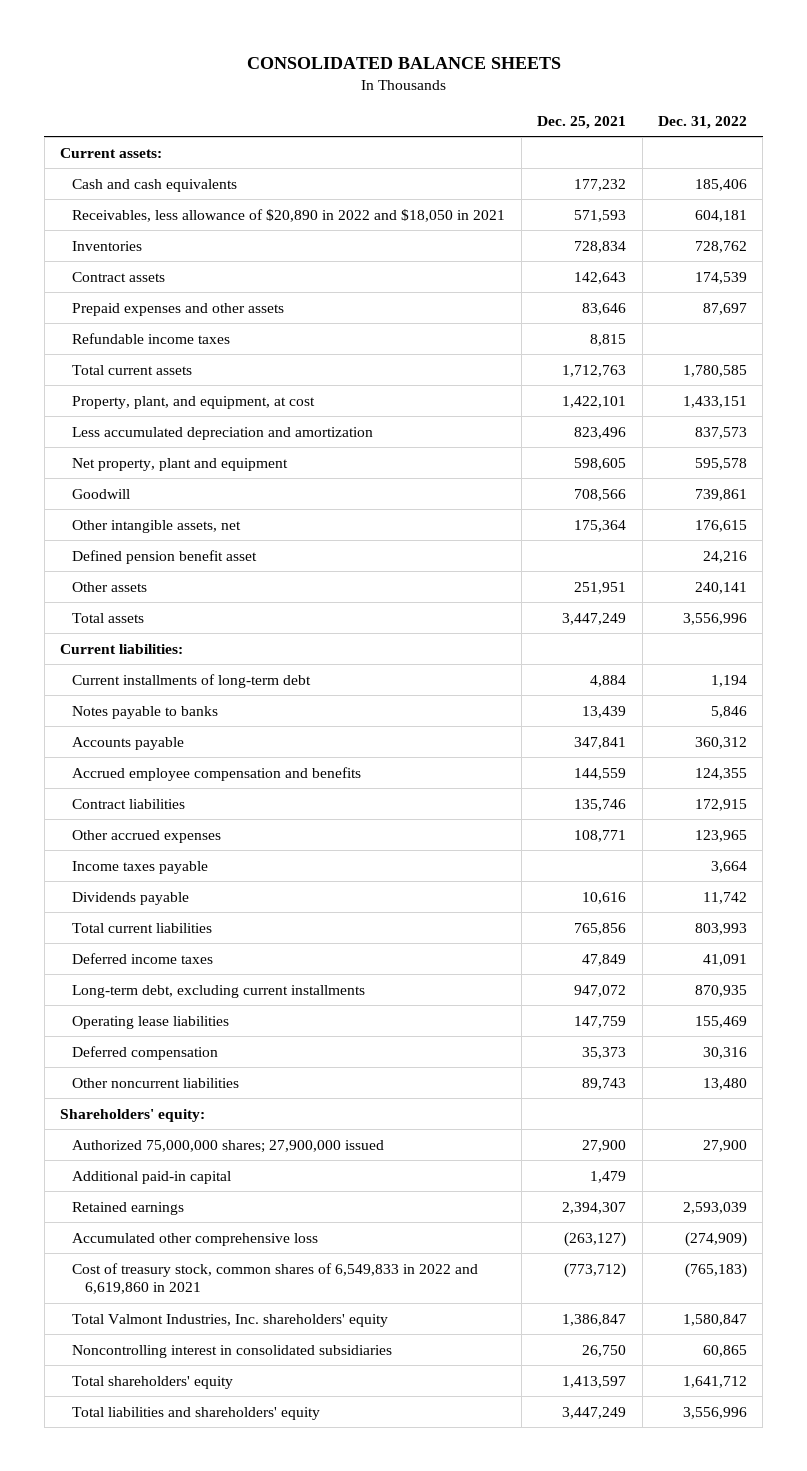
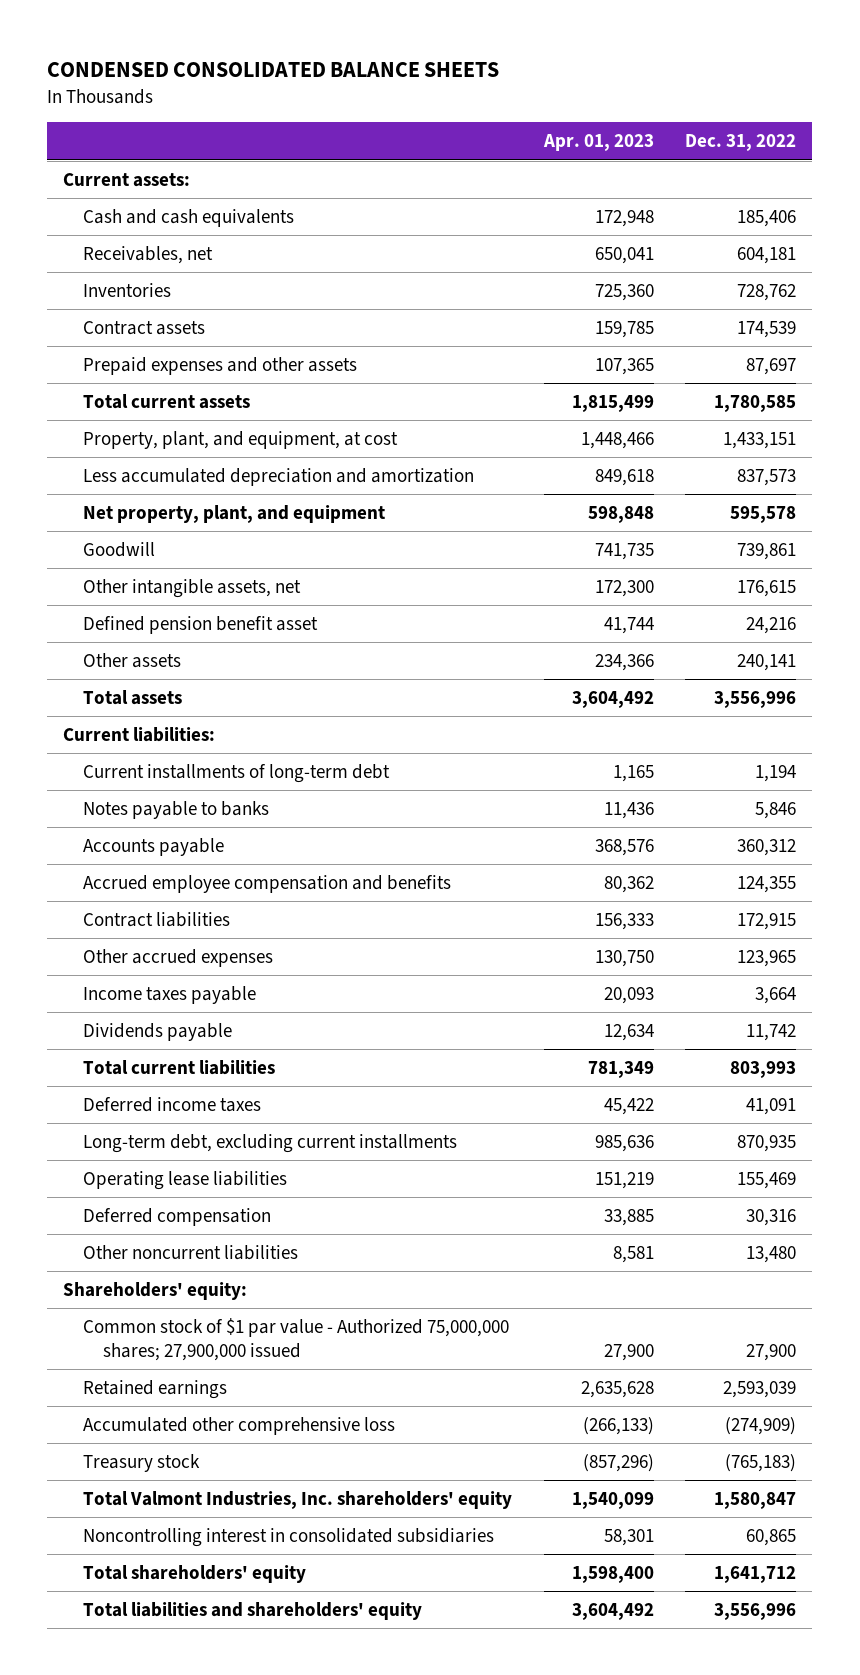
[246,56,561,69] CONSOLIDATED BALANCE SHEETS -> [47,61,500,77] CONDENSED CONSOLIDATED BALANCE SHEETS
[537,115,627,129] Dec. 25, 2021 -> none
none -> [542,134,654,152] Apr. 01, 2023
[72,208,506,222] Receivables, less allowance of $20,890 in 2022 and $18,050 in 2021 -> [83,246,214,265] Receivables, net
[72,332,231,344] Refundable income taxes -> none
[72,457,289,471] Net property, plant and equipment -> [83,505,386,524] Net property, plant, and equipment
[72,1170,232,1184] Additional paid-in capital -> none
[72,1139,385,1153] Authorized 75,000,000 shares; 27,900,000 issued -> [83,1318,510,1361] Common stock of $1 par value - Authorized 75,000,000 shares; 27,900,000 issued
[72,1262,479,1295] Cost of treasury stock, common shares of 6,549,833 in 2022 and 6,619,860 in 2021 -> [83,1454,201,1473] Treasury stock

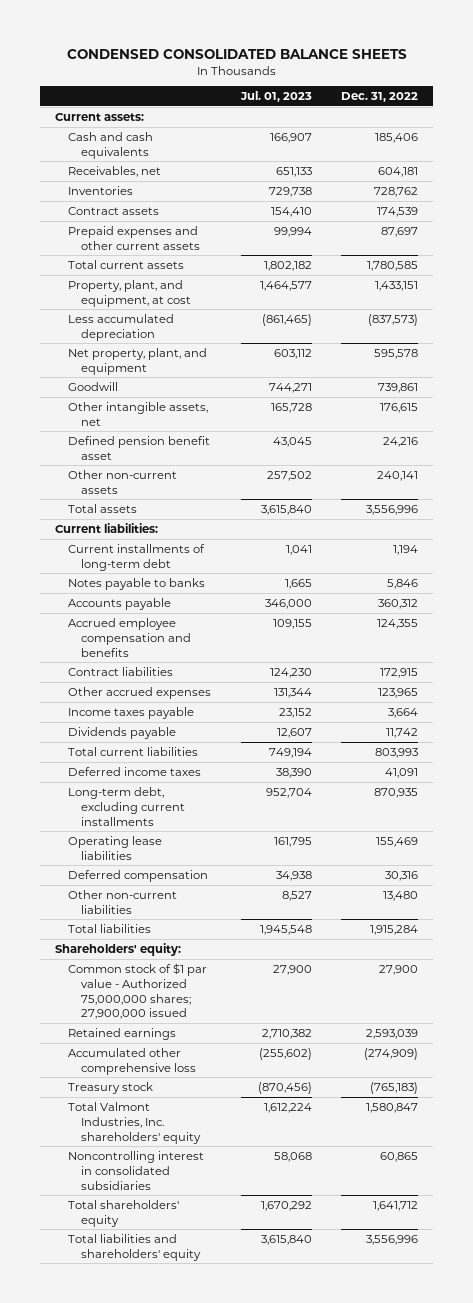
[542,134,654,152] Apr. 01, 2023 -> none
none -> [239,91,312,103] Jul. 01, 2023
[83,357,358,376] Prepaid expenses and other assets -> [68,225,201,250] Prepaid expenses and other current assets
[83,468,475,487] Less accumulated depreciation and amortization -> [68,313,175,341] Less accumulated depreciation
[737,469,797,487] 837,573 -> [368,313,419,326] (837,573)
[83,653,182,669] Other assets -> [68,469,178,494] Other non-current assets
[83,1245,299,1261] Other noncurrent liabilities -> [68,889,178,914] Other non-current liabilities
none -> [68,923,152,933] Total liabilities

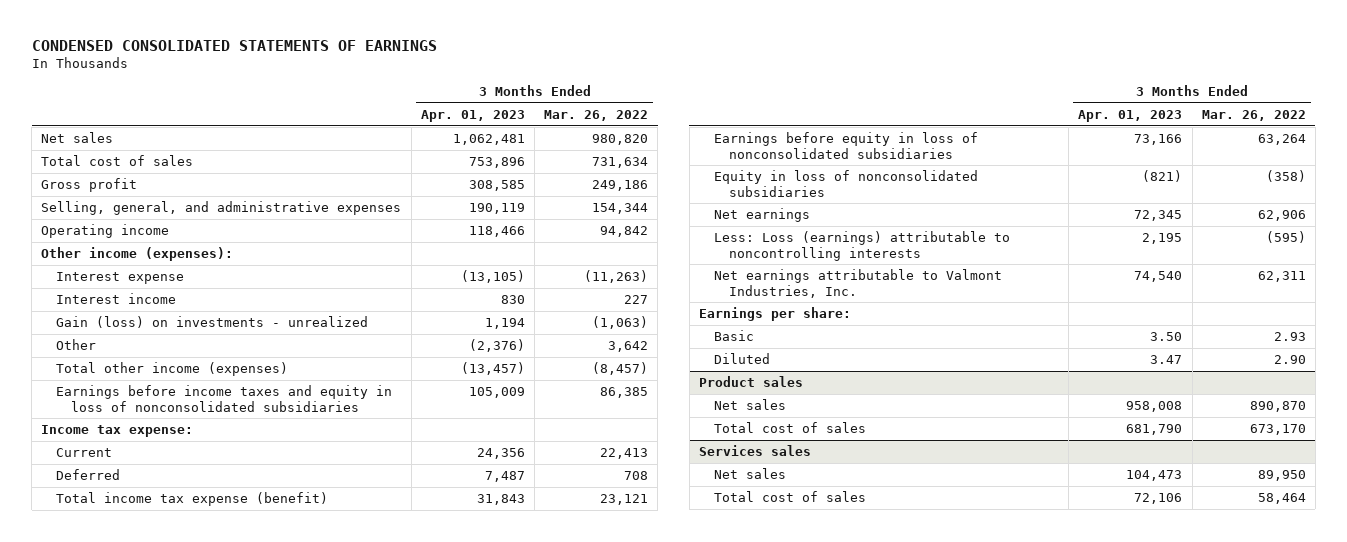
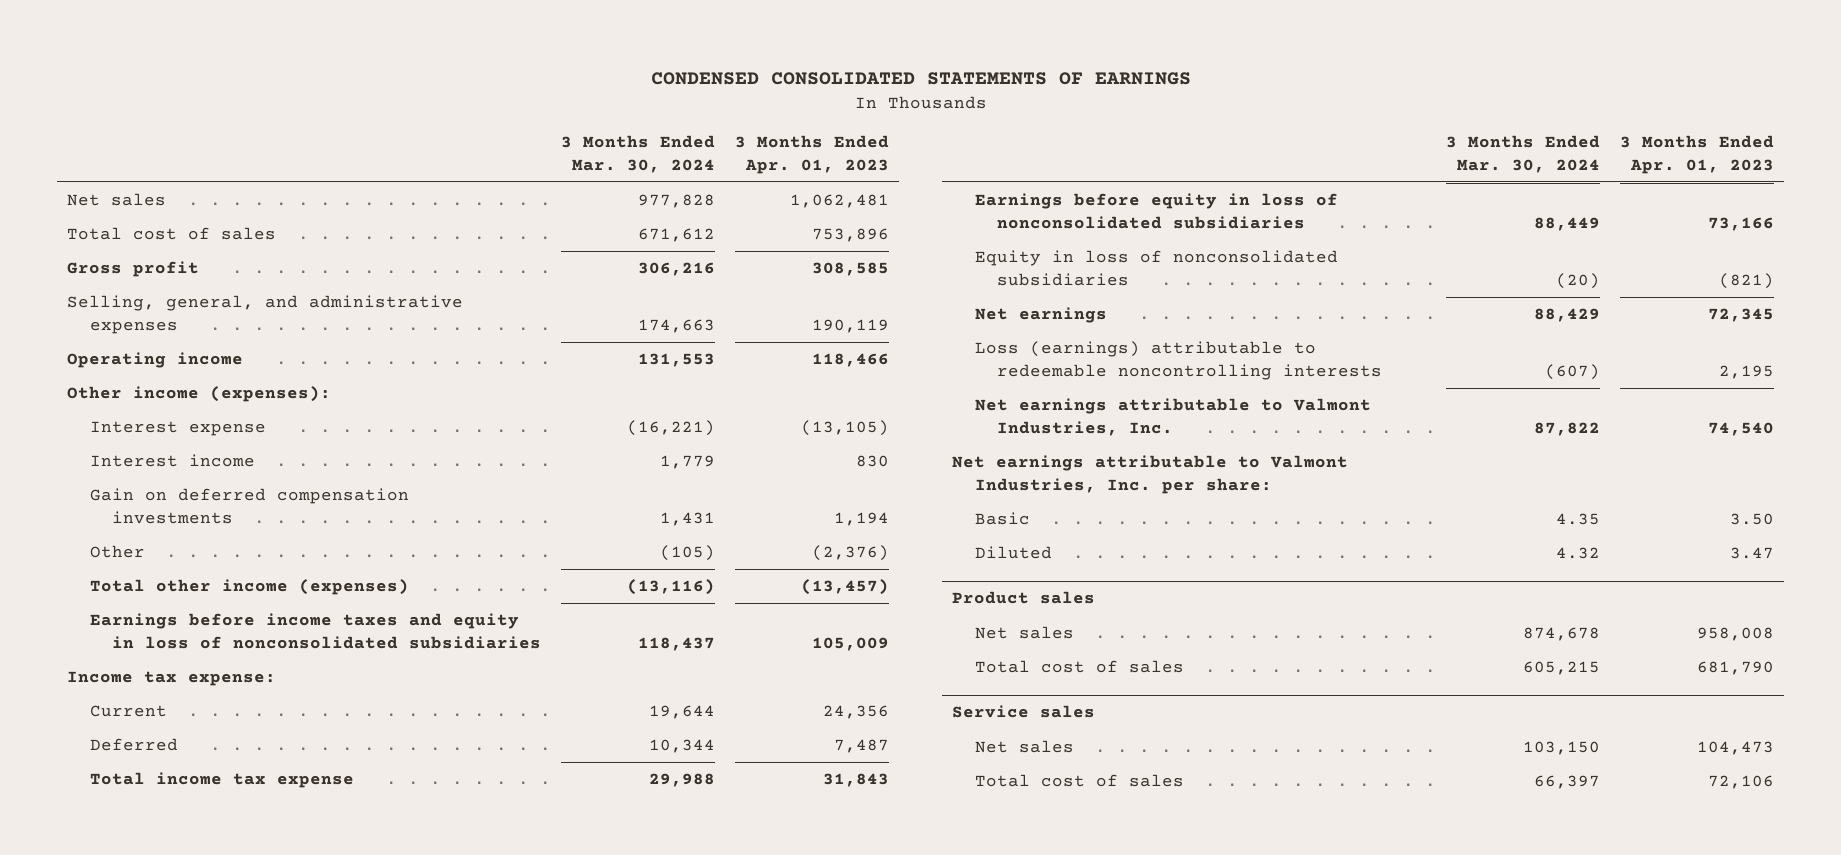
[544,109,649,121] Mar. 26, 2022 -> none
none -> [561,135,716,173] 3 Months Ended Mar. 30, 2024
[56,315,369,328] Gain (loss) on investments - unrealized -> [89,488,409,524] Gain on deferred compensation investments
[56,491,329,506] Total income tax expense (benefit) -> [89,772,354,789] Total income tax expense
[713,230,1010,261] Less: Loss (earnings) attributable to noncontrolling interests -> [974,341,1383,380] Loss (earnings) attributable to redeemable noncontrolling interests
[698,306,851,321] Earnings per share: -> [952,455,1349,494] Net earnings attributable to Valmont Industries, Inc. per share:
[698,444,811,456] Services sales -> [952,705,1096,719] Service sales

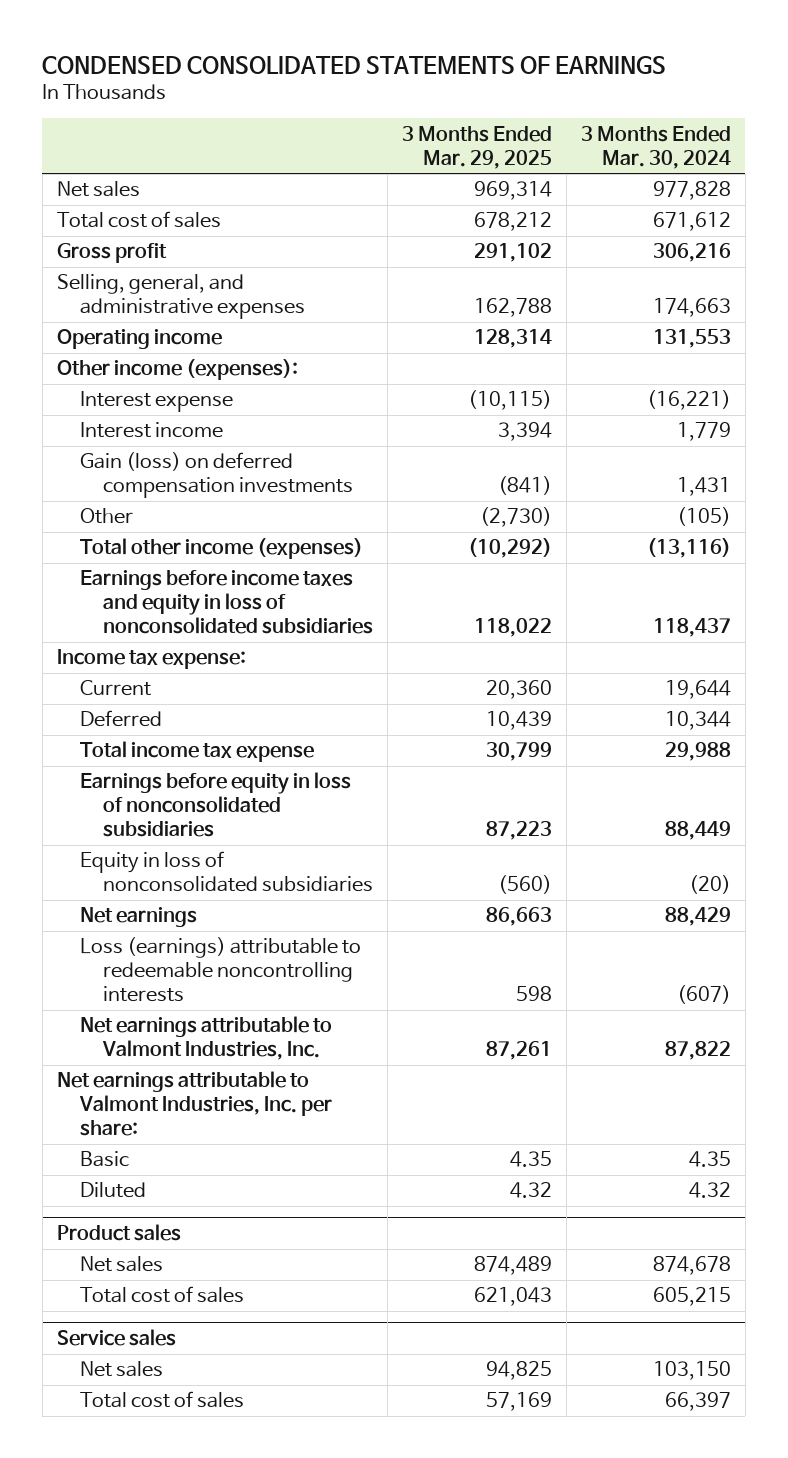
[734,135,889,174] 3 Months Ended Apr. 01, 2023 -> none
none -> [401,125,552,169] 3 Months Ended Mar. 29, 2025
[89,488,409,524] Gain on deferred compensation investments -> [79,452,353,499] Gain (loss) on deferred compensation investments

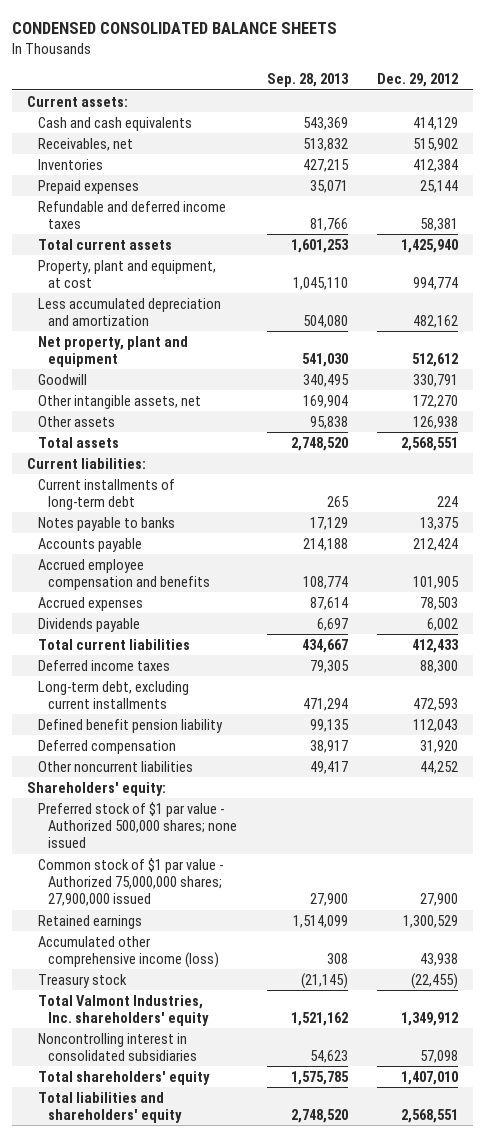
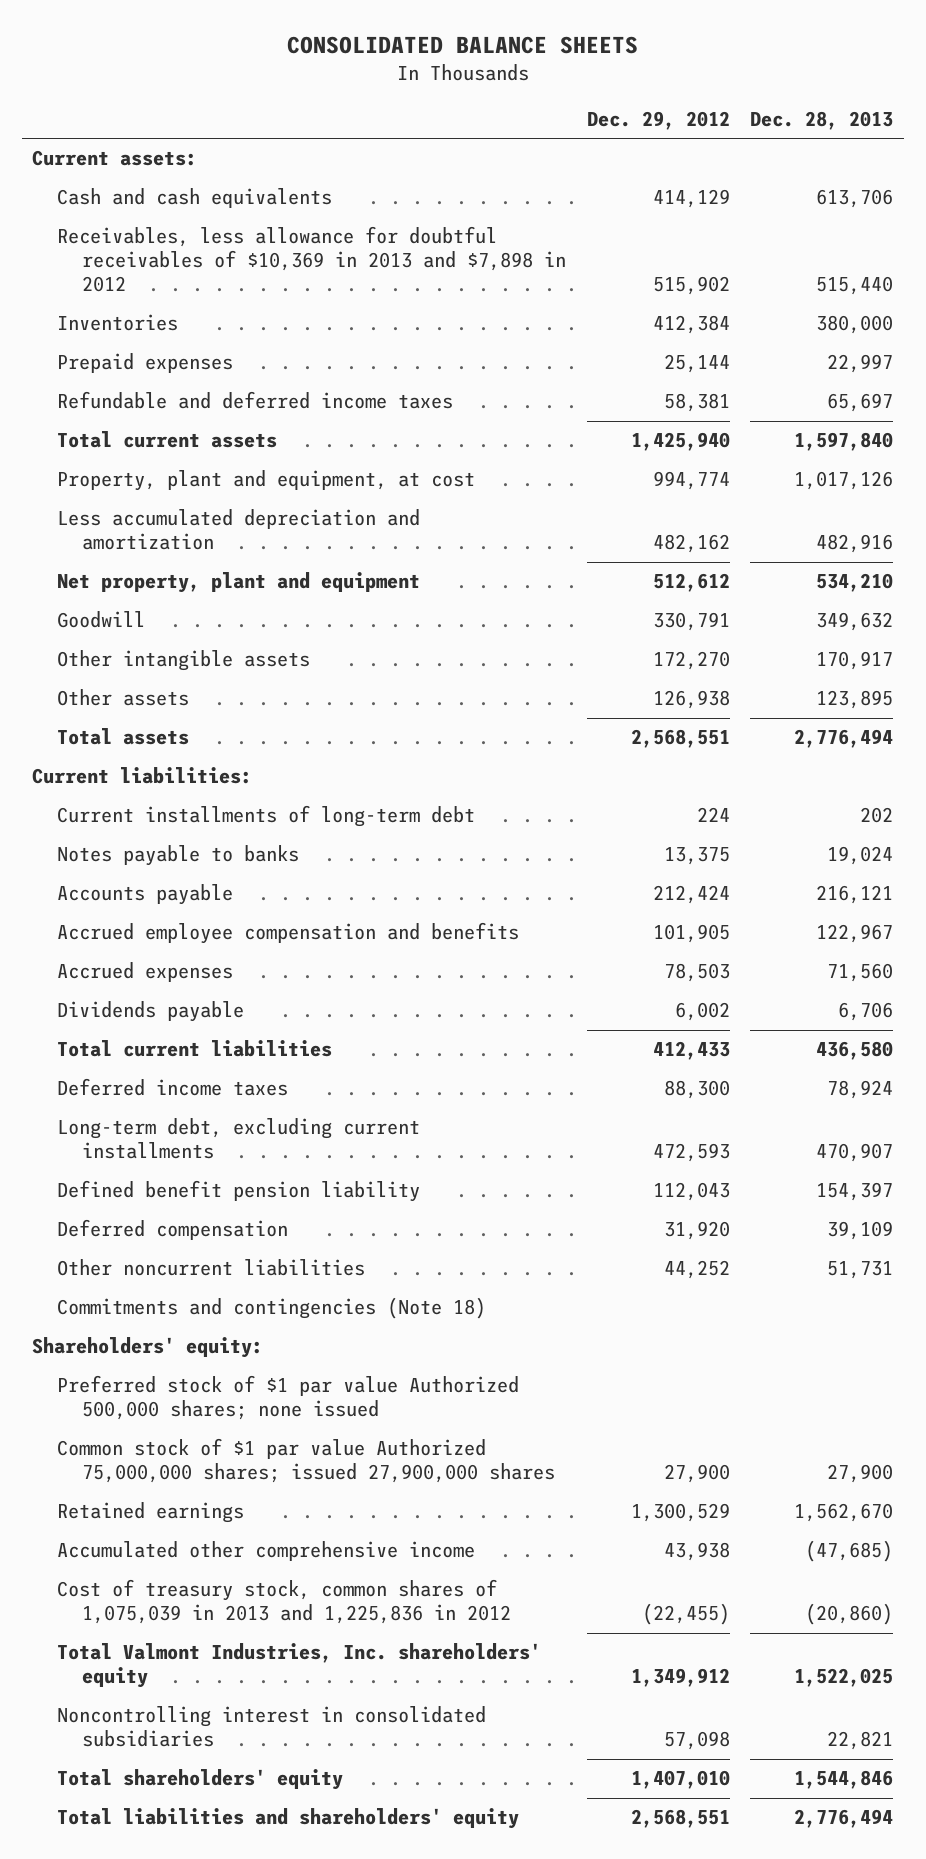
[11,22,337,35] CONDENSED CONSOLIDATED BALANCE SHEETS -> [286,36,638,55] CONSOLIDATED BALANCE SHEETS
[266,73,349,88] Sep. 28, 2013 -> none
none -> [750,111,894,131] Dec. 28, 2013
[37,137,133,151] Receivables, net -> [57,226,567,293] Receivables, less allowance for doubtful receivables of $10,369 in 2013 and $7,898 in 2012
[37,394,201,409] Other intangible assets, net -> [57,650,311,672] Other intangible assets
none -> [57,1297,487,1320] Commitments and contingencies (Note 18)
[37,801,238,849] Preferred stock of $1 par value - Authorized 500,000 shares; none issued -> [57,1375,520,1421] Preferred stock of $1 par value Authorized 500,000 shares; none issued
[37,857,223,907] Common stock of $1 par value - Authorized 75,000,000 shares; 27,900,000 issued -> [57,1438,556,1484] Common stock of $1 par value Authorized 75,000,000 shares; issued 27,900,000 shares
[37,935,220,968] Accumulated other comprehensive income (loss) -> [57,1541,476,1562] Accumulated other comprehensive income
[37,973,127,988] Treasury stock -> [57,1579,512,1625] Cost of treasury stock, common shares of 1,075,039 in 2013 and 1,225,836 in 2012

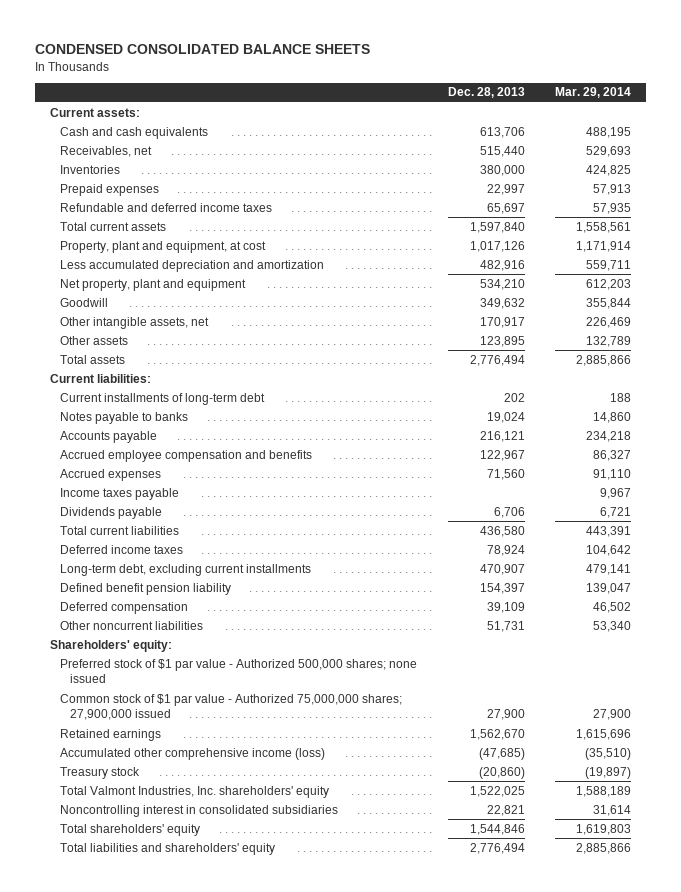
[286,36,638,55] CONSOLIDATED BALANCE SHEETS -> [35,44,371,55] CONDENSED CONSOLIDATED BALANCE SHEETS
[586,111,730,131] Dec. 29, 2012 -> none
none -> [555,87,632,99] Mar. 29, 2014
[57,226,567,293] Receivables, less allowance for doubtful receivables of $10,369 in 2013 and $7,898 in 2012 -> [60,145,153,157] Receivables, net
[57,650,311,672] Other intangible assets -> [60,316,210,329] Other intangible assets, net
none -> [60,487,180,500] Income taxes payable
[57,1297,487,1320] Commitments and contingencies (Note 18) -> none
[57,1375,520,1421] Preferred stock of $1 par value Authorized 500,000 shares; none issued -> [60,658,418,684] Preferred stock of $1 par value - Authorized 500,000 shares; none issued
[57,1438,556,1484] Common stock of $1 par value Authorized 75,000,000 shares; issued 27,900,000 shares -> [60,693,403,721] Common stock of $1 par value - Authorized 75,000,000 shares; 27,900,000 issued
[57,1541,476,1562] Accumulated other comprehensive income -> [60,747,326,760] Accumulated other comprehensive income (loss)
[57,1579,512,1625] Cost of treasury stock, common shares of 1,075,039 in 2013 and 1,225,836 in 2012 -> [60,766,141,779] Treasury stock

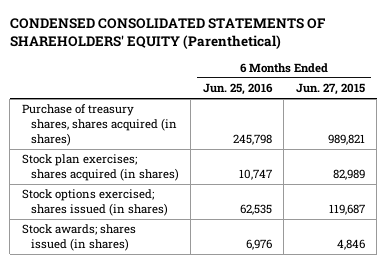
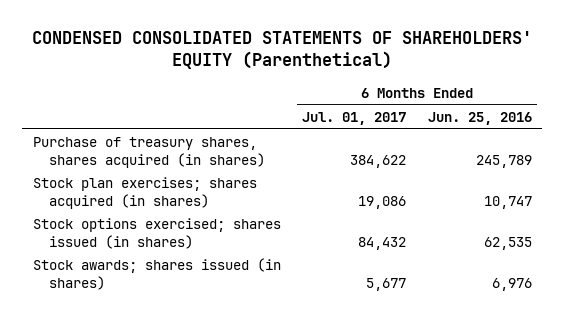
[295,83,365,96] Jun. 27, 2015 -> none
none -> [302,111,407,125] Jul. 01, 2017
[232,133,272,145] 245,798 -> [475,154,532,168] 245,789

